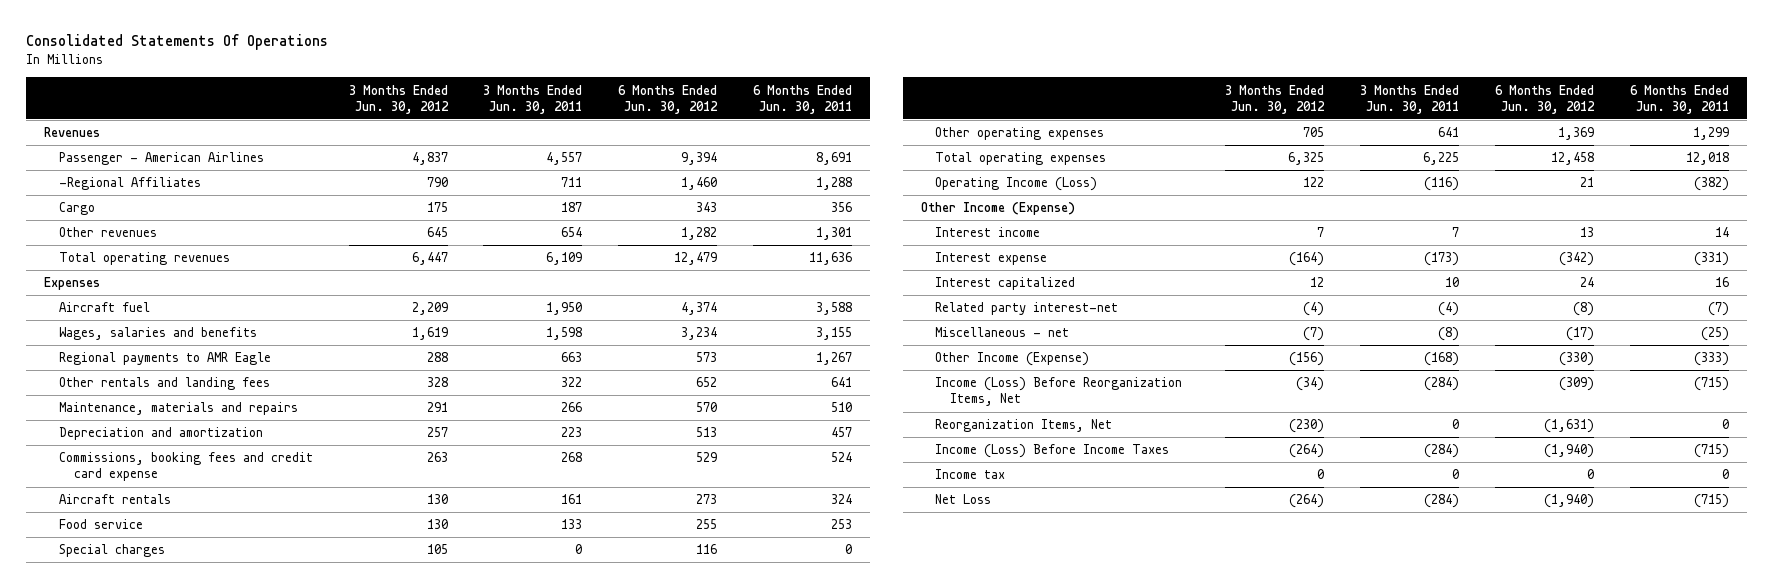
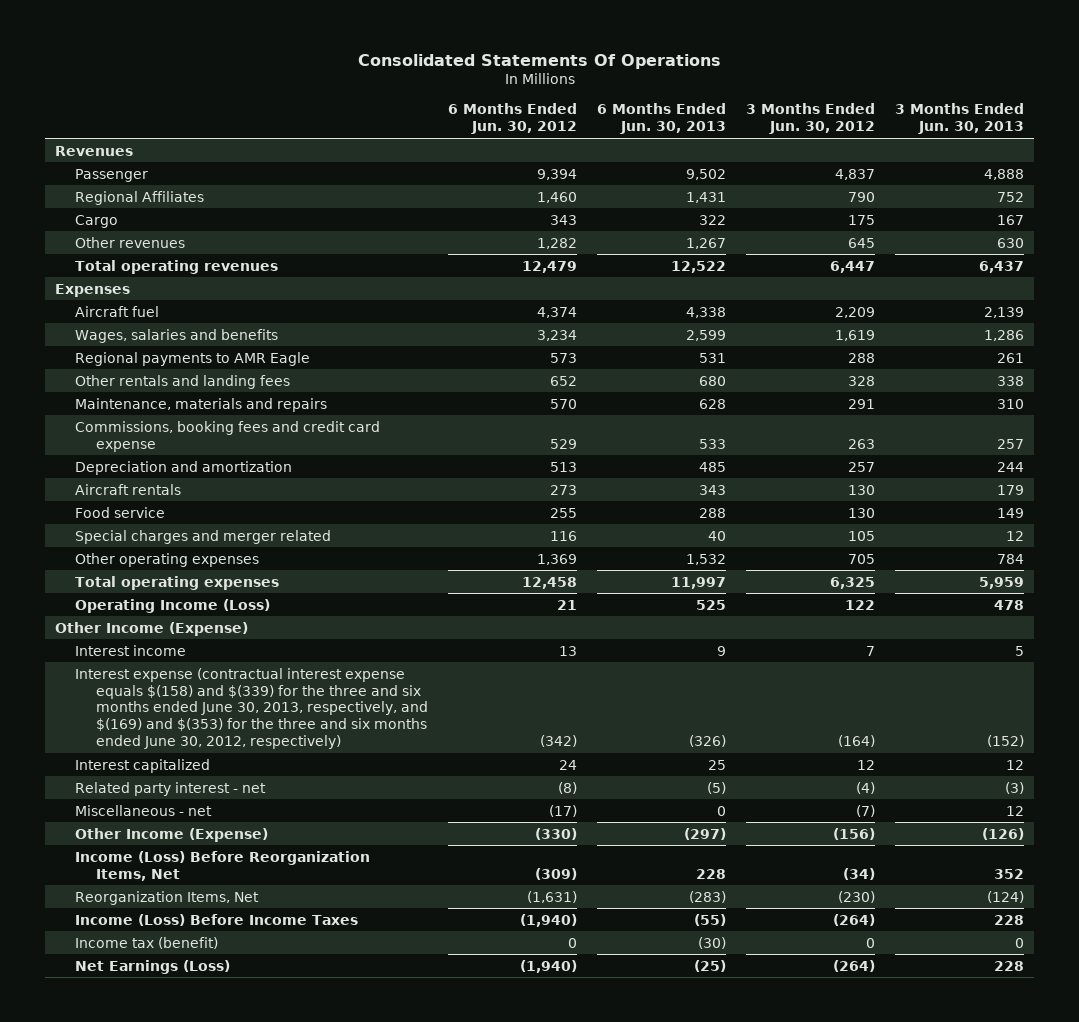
[483,84,583,114] 3 Months Ended Jun. 30, 2011 -> none
[752,84,852,114] 6 Months Ended Jun. 30, 2011 -> none
none -> [597,103,727,135] 6 Months Ended Jun. 30, 2013
none -> [895,103,1025,135] 3 Months Ended Jun. 30, 2013
[58,152,264,166] Passenger - American Airlines -> [75,168,149,182] Passenger
[58,177,201,191] -Regional Affiliates -> [75,190,205,205] Regional Affiliates
[58,427,263,441] Depreciation and amortization -> [75,460,293,475] Depreciation and amortization
[58,544,165,558] Special charges -> [75,529,332,544] Special charges and merger related
[935,252,1048,266] Interest expense -> [75,667,428,750] Interest expense (contractual interest expense equals $(158) and $(339) for the three and six months ended June 30, 2013, respectively, and $(169) and $(353) for the three and six months ended June 30, 2012, respectively)
[935,302,1119,316] Related party interest-net -> [75,781,267,796] Related party interest - net
[935,469,1006,480] Income tax -> [75,936,219,949] Income tax (benefit)
[935,494,992,505] Net Loss -> [75,959,231,974] Net Earnings (Loss)

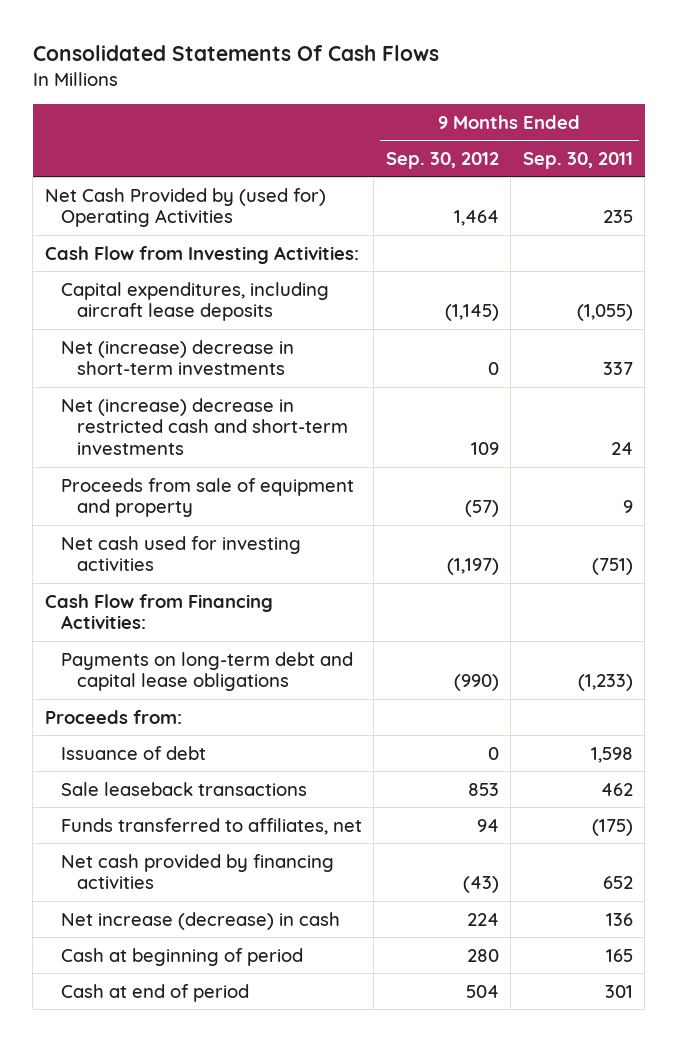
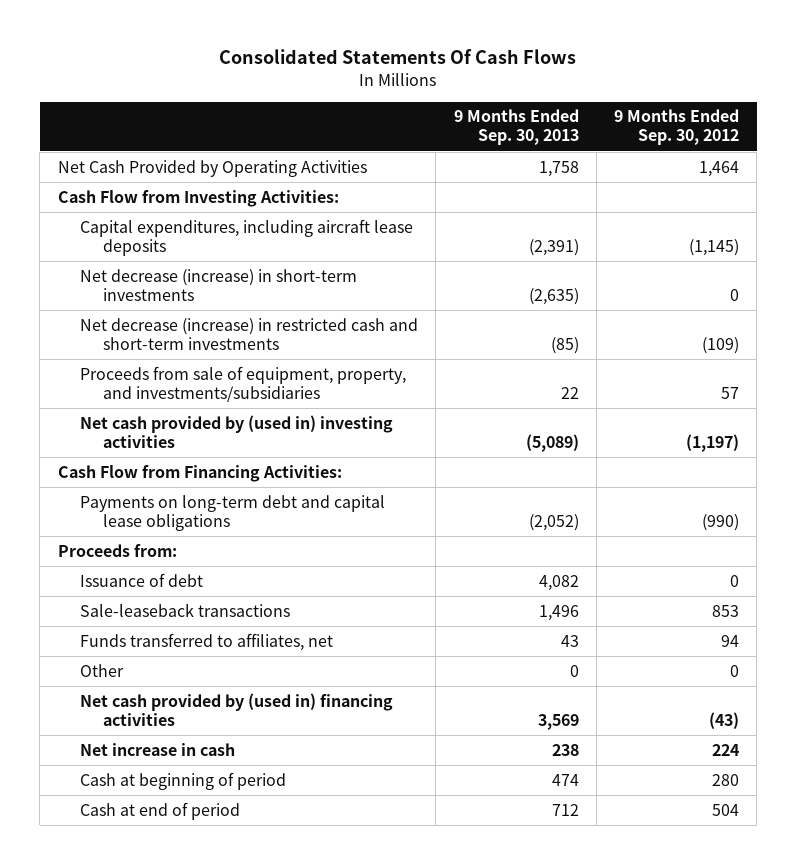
[522,151,633,169] Sep. 30, 2011 -> none
none -> [453,109,579,146] 9 Months Ended Sep. 30, 2013
[44,187,326,228] Net Cash Provided by (used for) Operating Activities -> [57,159,367,177] Net Cash Provided by Operating Activities
[61,339,295,376] Net (increase) decrease in short-term investments -> [80,268,358,301] Net decrease (increase) in short-term investments
[61,397,349,456] Net (increase) decrease in restricted cash and short-term investments -> [80,317,419,350] Net decrease (increase) in restricted cash and short-term investments
[470,442,499,456] 109 -> [701,336,739,354] (109)
[61,477,355,518] Proceeds from sale of equipment and property -> [80,365,407,402] Proceeds from sale of equipment, property, and investments/subsidiaries
[464,500,499,518] (57) -> [720,386,739,399] 57
[61,535,302,572] Net cash used for investing activities -> [80,414,394,448] Net cash provided by (used in) investing activities
[61,781,308,796] Sale leaseback transactions -> [80,602,291,617] Sale-leaseback transactions
none -> [80,663,125,677] Other
[61,853,335,890] Net cash provided by financing activities -> [80,692,394,726] Net cash provided by (used in) financing activities
[61,911,341,930] Net increase (decrease) in cash -> [80,742,236,756] Net increase in cash

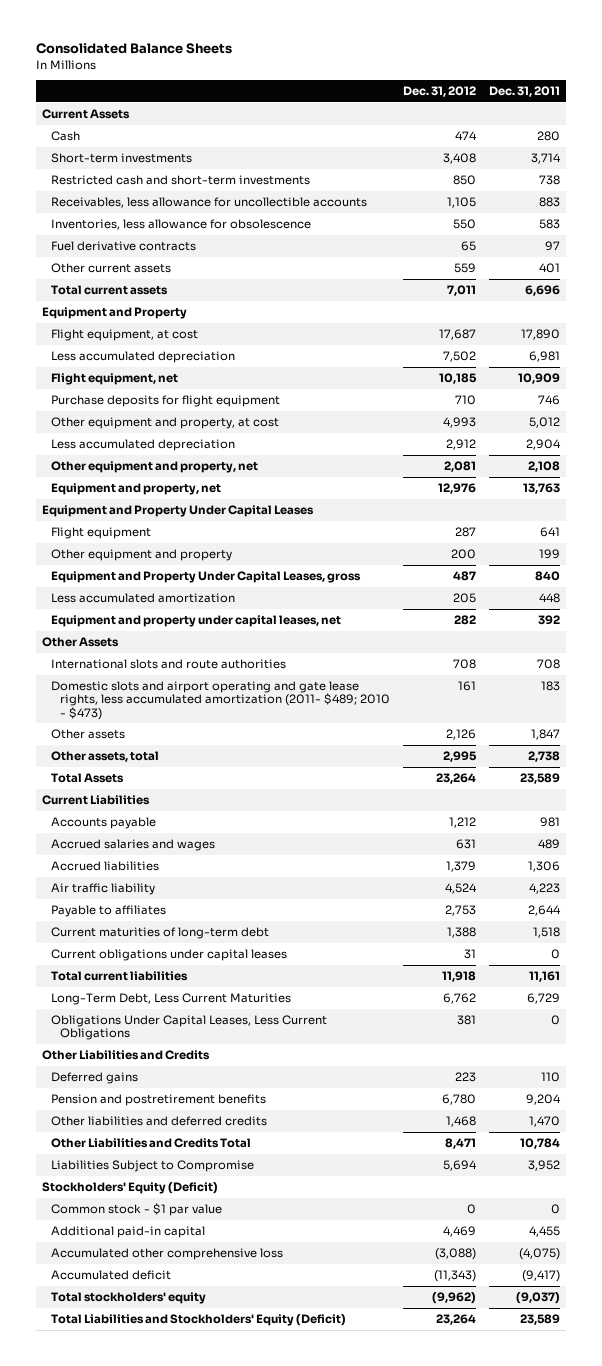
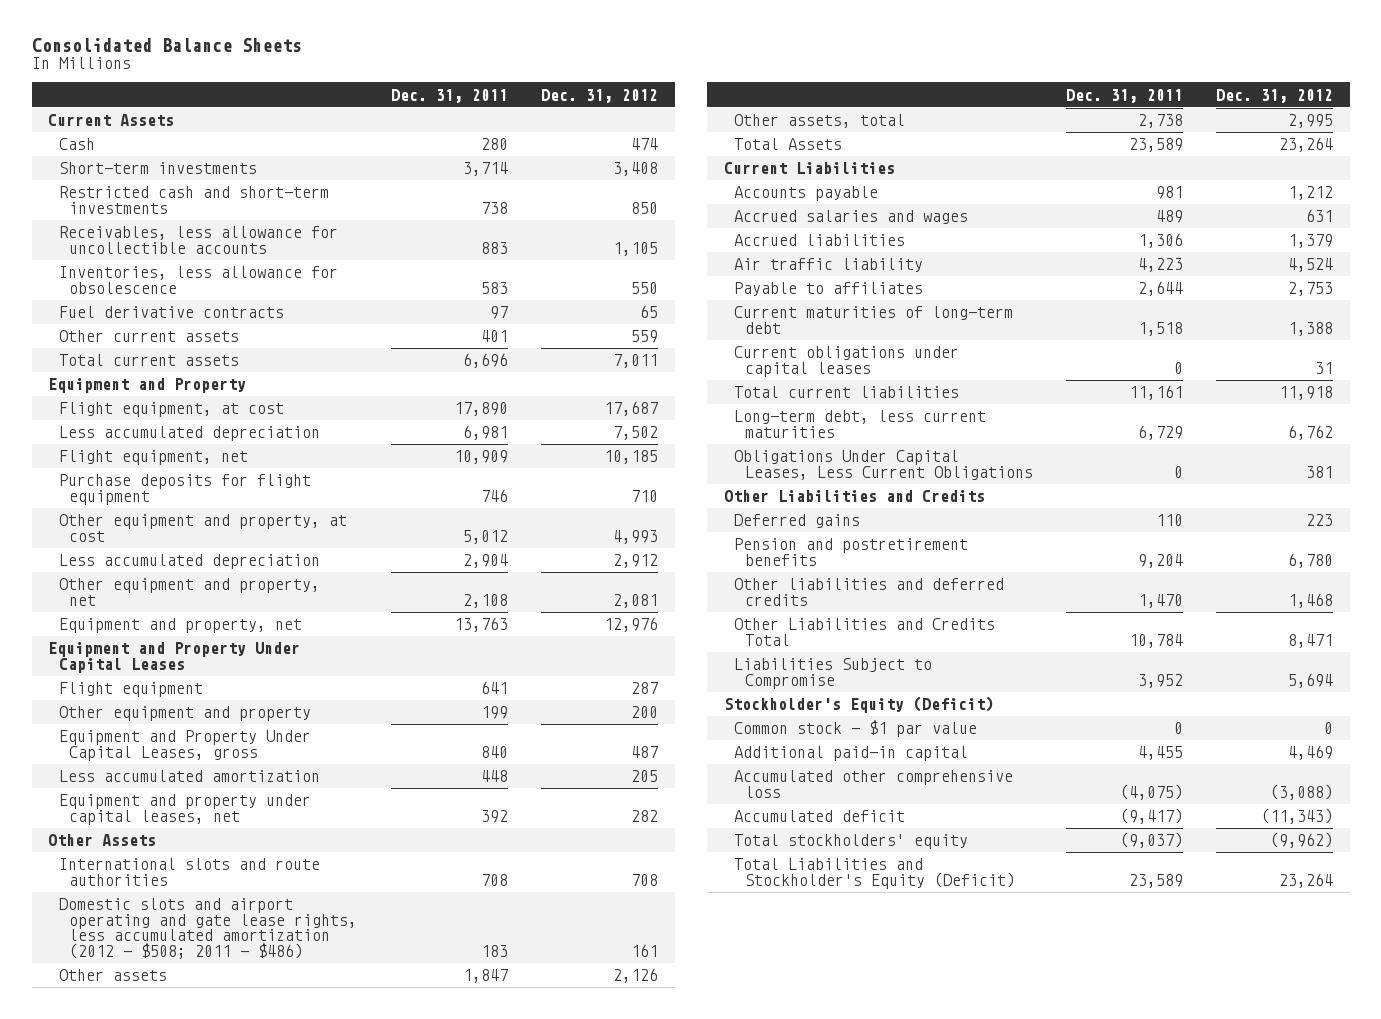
[51,680,391,720] Domestic slots and airport operating and gate lease rights, less accumulated amortization (2011- $489; 2010 - $473) -> [58,898,358,959] Domestic slots and airport operating and gate lease rights, less accumulated amortization (2012 - $508; 2011 - $486)
[51,992,292,1005] Long-Term Debt, Less Current Maturities -> [734,410,987,438] Long-term debt, less current maturities
[42,1181,219,1194] Stockholders' Equity (Deficit) -> [723,696,994,714] Stockholder's Equity (Deficit)
[51,1313,347,1326] Total Liabilities and Stockholders' Equity (Deficit) -> [734,858,1015,889] Total Liabilities and Stockholder's Equity (Deficit)

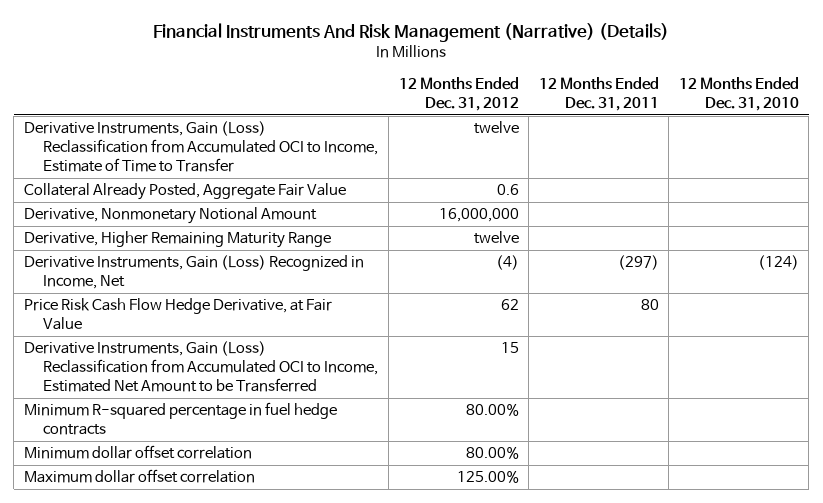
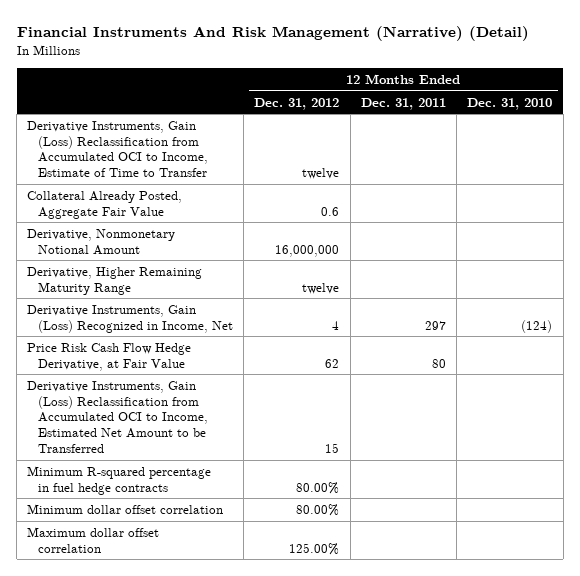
[153,22,670,42] Financial Instruments And Risk Management (Narrative) (Details) -> [16,26,529,42] Financial Instruments And Risk Management (Narrative) (Detail)
[495,255,519,271] (4) -> [332,320,340,330] 4
[617,255,659,271] (297) -> [424,320,446,330] 297

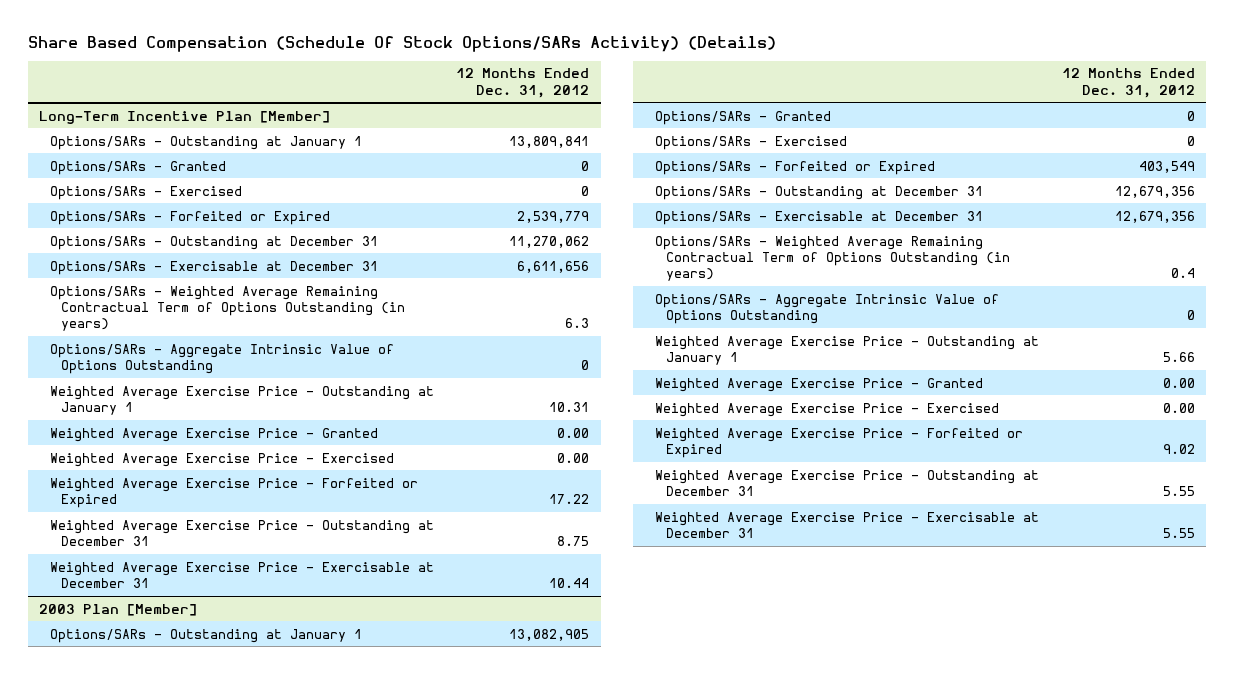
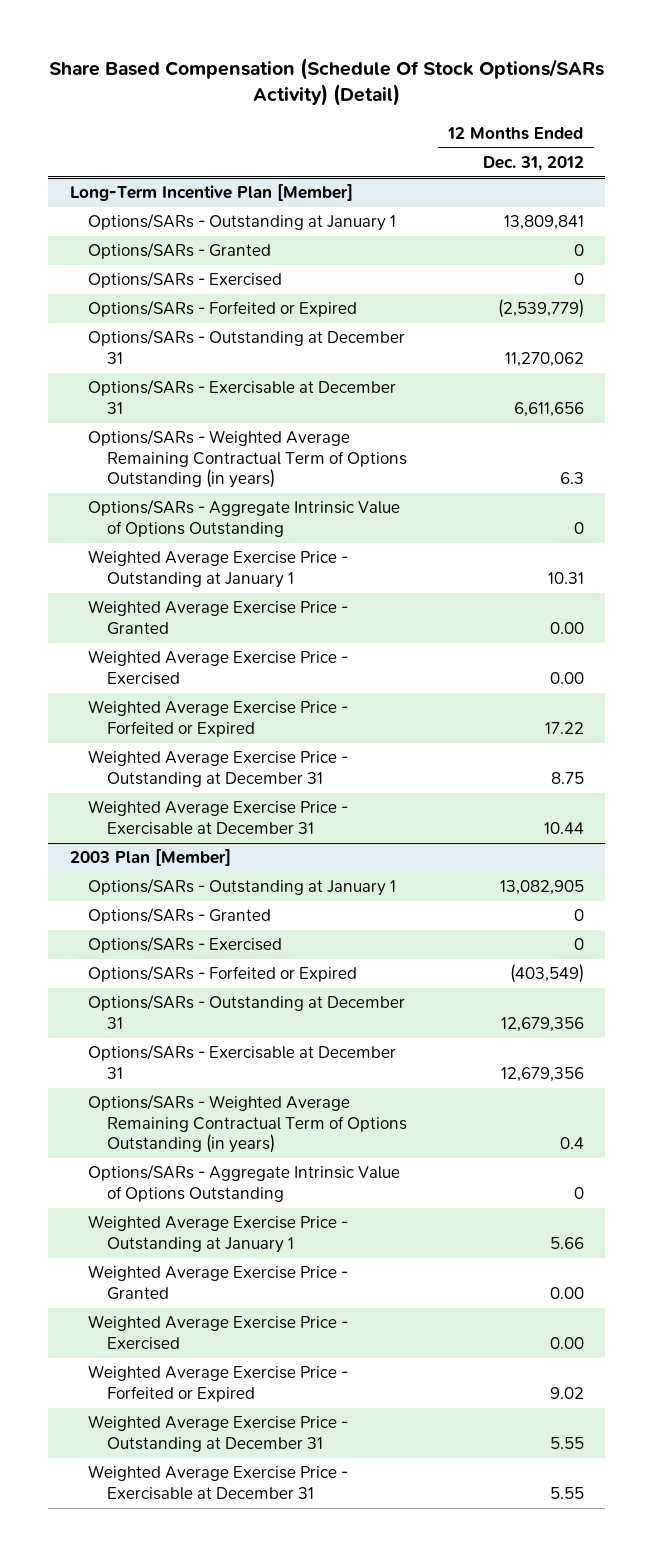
[27,35,776,52] Share Based Compensation (Schedule Of Stock Options/SARs Activity) (Details) -> [48,57,604,107] Share Based Compensation (Schedule Of Stock Options/SARs Activity) (Detail)
[517,210,590,223] 2,539,779 -> [497,299,584,319] (2,539,779)
[1138,160,1195,173] 403,549 -> [509,964,584,984] (403,549)

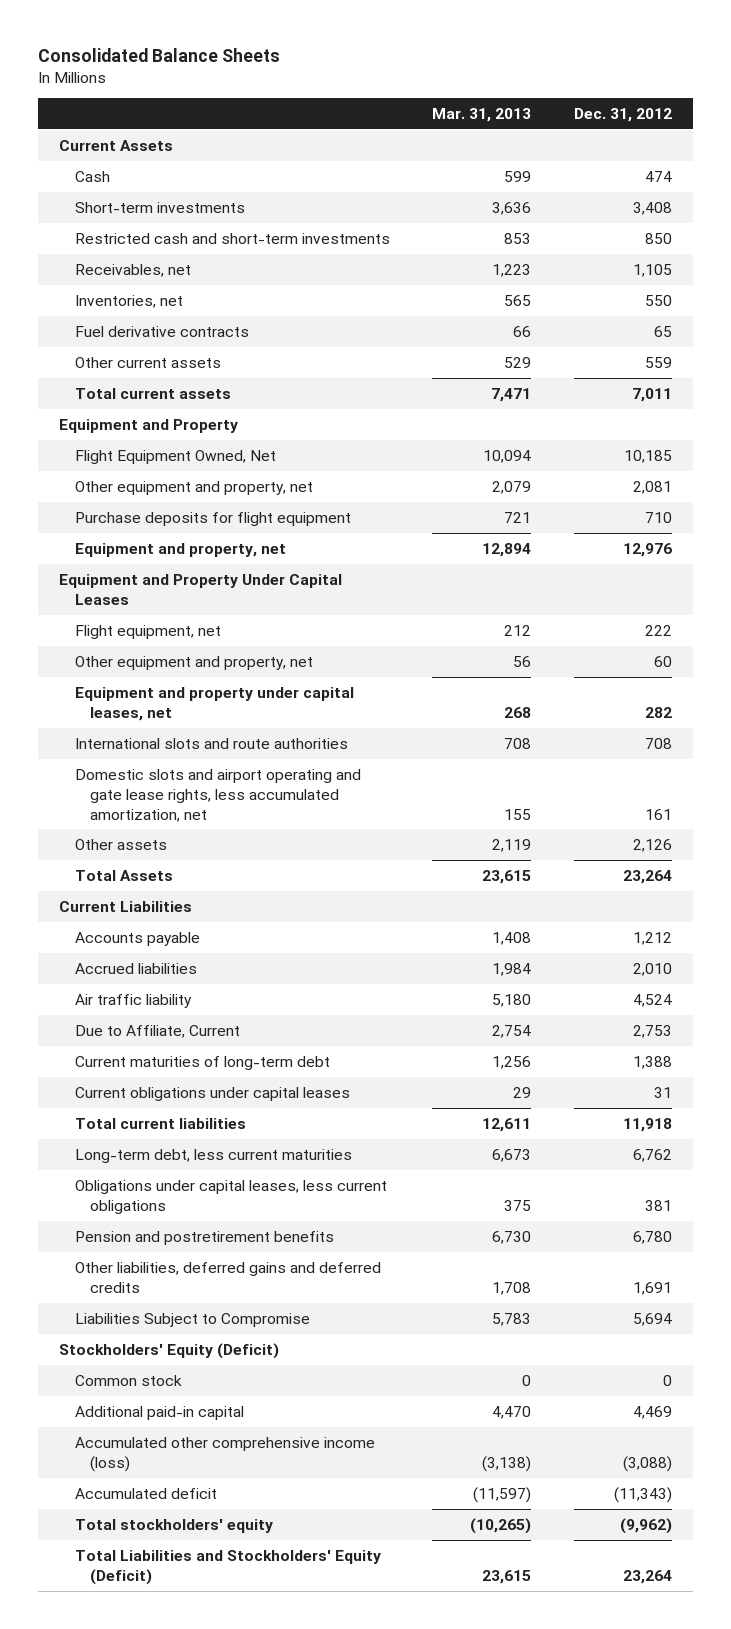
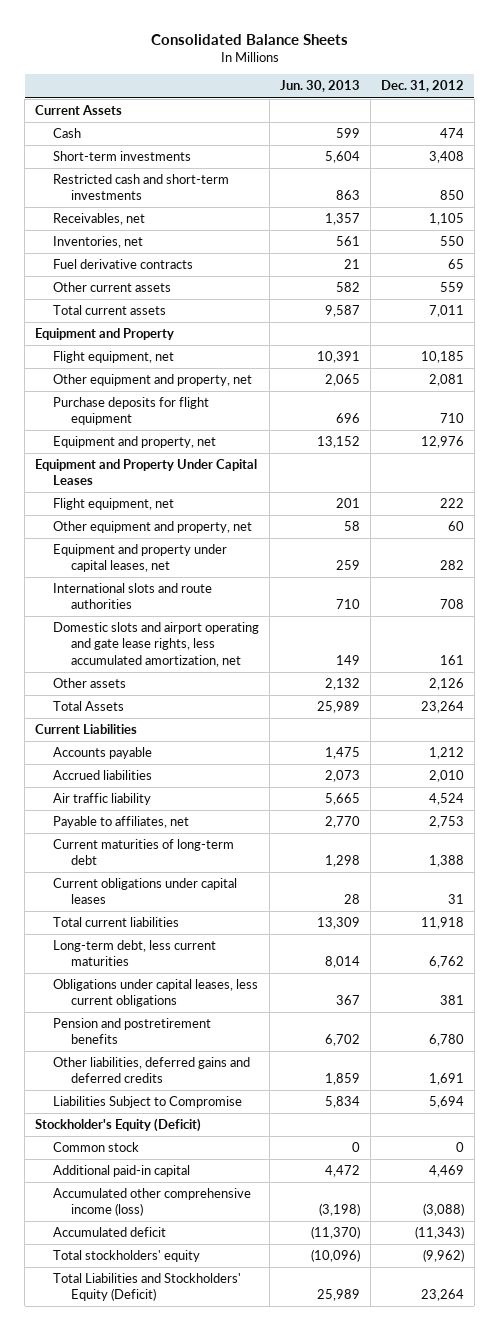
[432,108,532,123] Mar. 31, 2013 -> none
none -> [280,80,361,93] Jun. 30, 2013
[74,449,276,464] Flight Equipment Owned, Net -> [53,351,175,364] Flight equipment, net
[74,1024,240,1038] Due to Affiliate, Current -> [53,816,190,829] Payable to affiliates, net
[59,1342,280,1359] Stockholders' Equity (Deficit) -> [35,1118,202,1133] Stockholder's Equity (Deficit)

